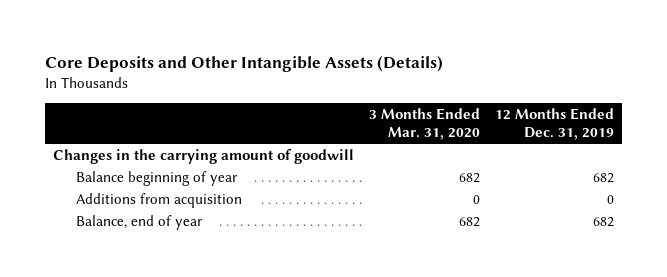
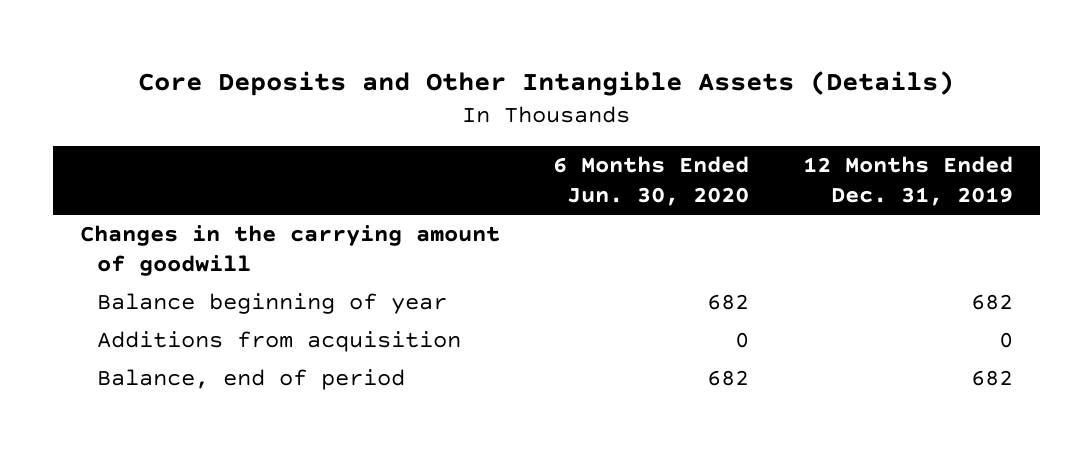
[369,108,481,140] 3 Months Ended Mar. 31, 2020 -> none
none -> [553,156,750,207] 6 Months Ended Jun. 30, 2020
[76,214,204,230] Balance, end of year -> [96,368,405,390] Balance, end of period

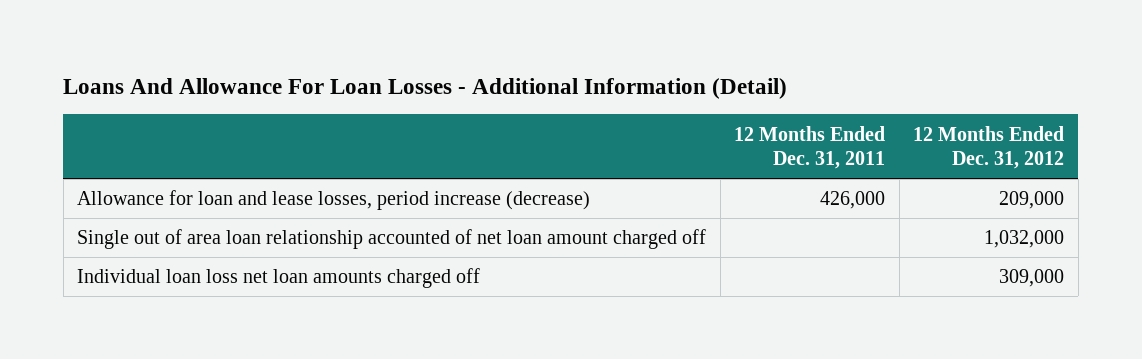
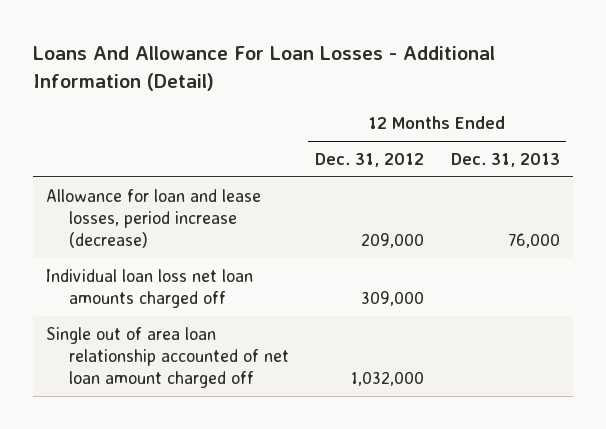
[734,125,886,170] 12 Months Ended Dec. 31, 2011 -> none
none -> [450,152,560,167] Dec. 31, 2013
[77,229,707,250] Single out of area loan relationship accounted of net loan amount charged off -> [46,326,289,389] Single out of area loan relationship accounted of net loan amount charged off

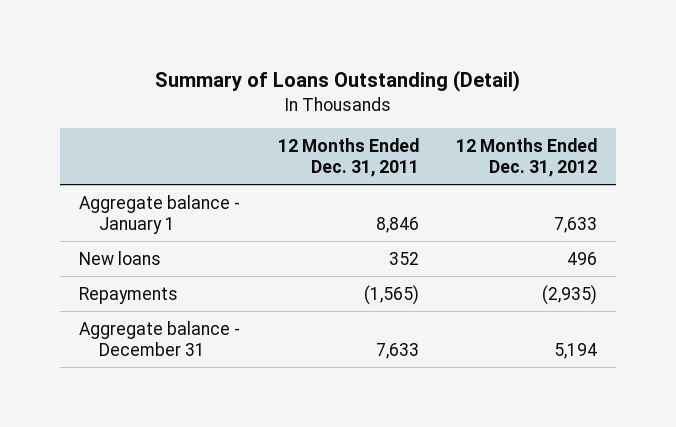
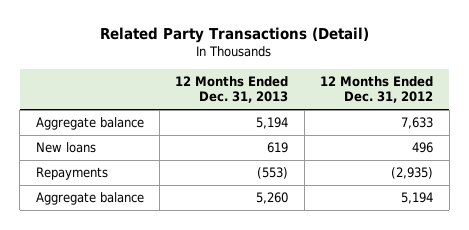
[155,70,521,93] Summary of Loans Outstanding (Detail) -> [100,27,370,44] Related Party Transactions (Detail)
[277,137,419,178] 12 Months Ended Dec. 31, 2011 -> none
none -> [175,75,289,104] 12 Months Ended Dec. 31, 2013
[78,194,240,235] Aggregate balance - January 1 -> [35,117,144,131] Aggregate balance
[78,320,240,357] Aggregate balance - December 31 -> [35,192,144,206] Aggregate balance

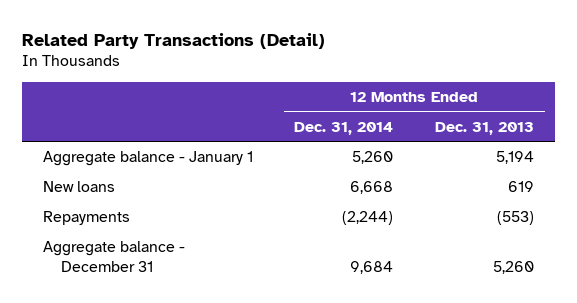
[320,75,434,104] 12 Months Ended Dec. 31, 2012 -> none
none -> [294,121,394,135] Dec. 31, 2014
[35,117,144,131] Aggregate balance -> [42,151,253,167] Aggregate balance - January 1
[35,192,144,206] Aggregate balance -> [42,241,185,272] Aggregate balance - December 31

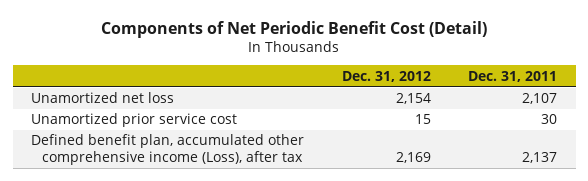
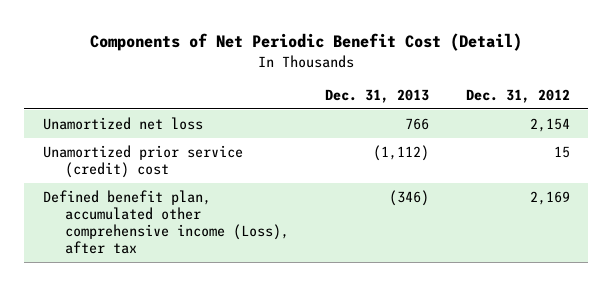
[467,70,557,82] Dec. 31, 2011 -> none
none -> [325,89,430,104] Dec. 31, 2013
[31,113,238,128] Unamortized prior service cost -> [42,144,243,179] Unamortized prior service (credit) cost

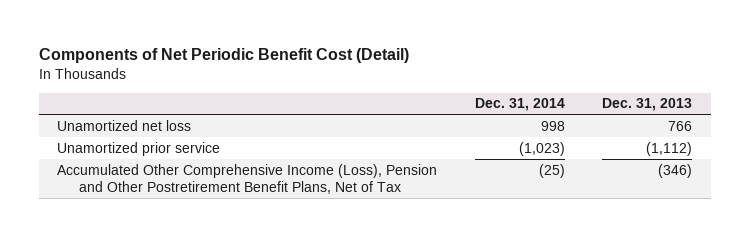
[465,89,570,104] Dec. 31, 2012 -> none
none -> [474,98,565,112] Dec. 31, 2014
[42,144,243,179] Unamortized prior service (credit) cost -> [57,141,221,156] Unamortized prior service
[42,189,290,255] Defined benefit plan, accumulated other comprehensive income (Loss), after tax -> [57,163,438,194] Accumulated Other Comprehensive Income (Loss), Pension and Other Postretirement Benefit Plans, Net of Tax

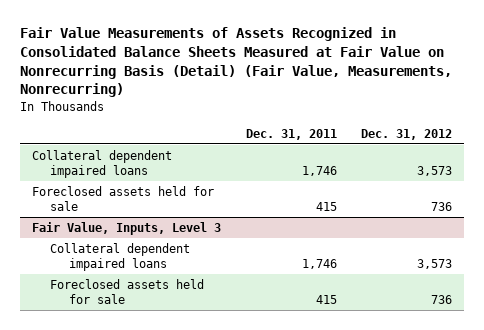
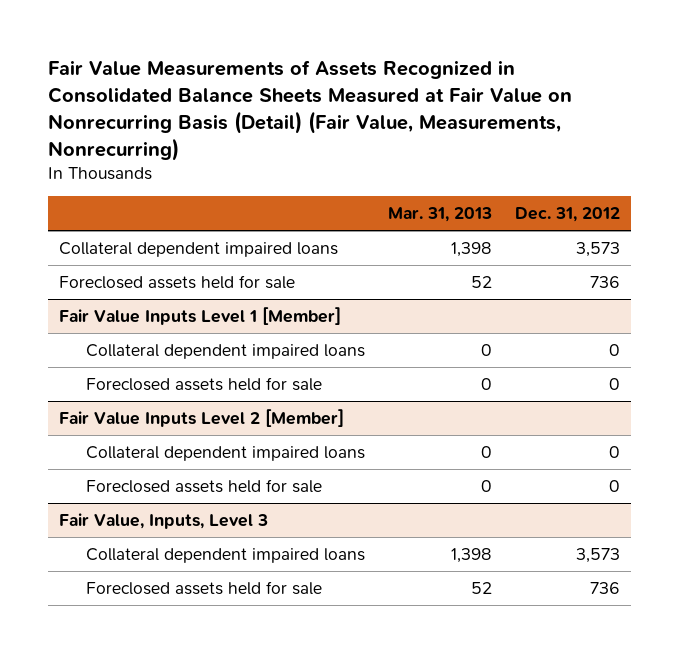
[245,128,337,140] Dec. 31, 2011 -> none
none -> [387,207,492,223] Mar. 31, 2013
none -> [59,306,342,325] Fair Value Inputs Level 1 [Member]
none -> [85,343,365,359] Collateral dependent impaired loans
none -> [85,376,322,391] Foreclosed assets held for sale
none -> [59,408,345,427] Fair Value Inputs Level 2 [Member]
none -> [85,445,365,461] Collateral dependent impaired loans
none -> [85,478,322,493] Foreclosed assets held for sale

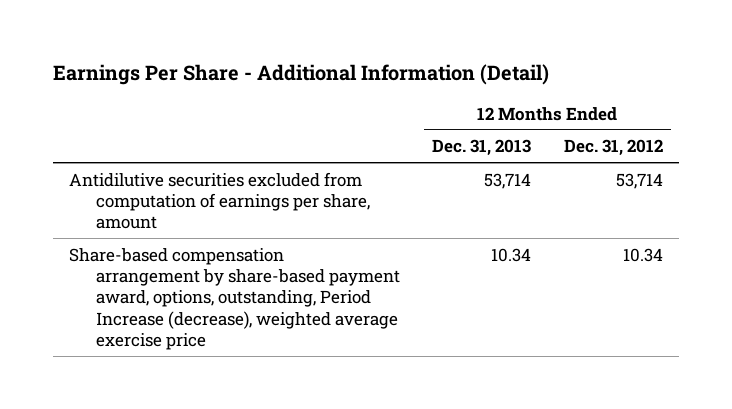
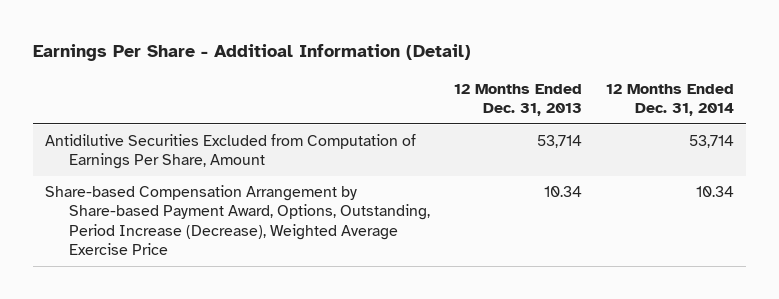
[53,63,550,85] Earnings Per Share - Additional Information (Detail) -> [32,44,471,62] Earnings Per Share - Additioal Information (Detail)
[563,139,663,157] Dec. 31, 2012 -> none
none -> [605,83,734,117] 12 Months Ended Dec. 31, 2014
[69,171,370,230] Antidilutive securities excluded from computation of earnings per share, amount -> [44,134,416,170] Antidilutive Securities Excluded from Computation of Earnings Per Share, Amount
[69,247,400,350] Share-based compensation arrangement by share-based payment award, options, outstanding, Period Increase (decrease), weighted average exercise price -> [44,185,430,256] Share-based Compensation Arrangement by Share-based Payment Award, Options, Outstanding, Period Increase (Decrease), Weighted Average Exercise Price

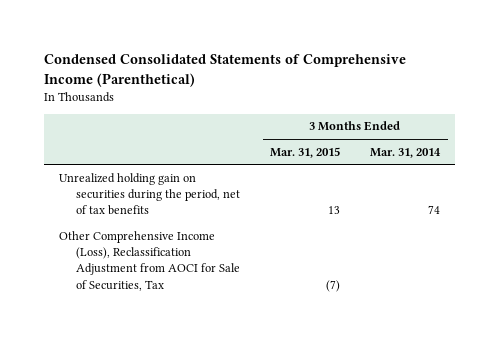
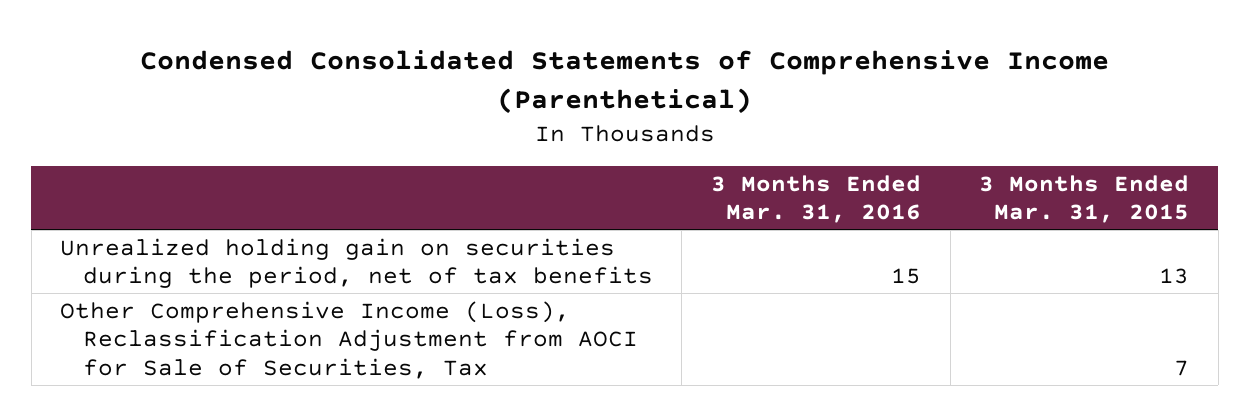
[370,147,442,158] Mar. 31, 2014 -> none
none -> [710,174,921,224] 3 Months Ended Mar. 31, 2016
[326,279,341,292] (7) -> [1174,359,1190,376] 7

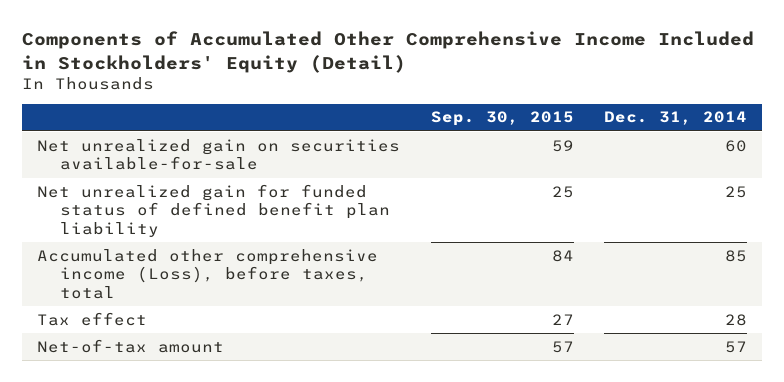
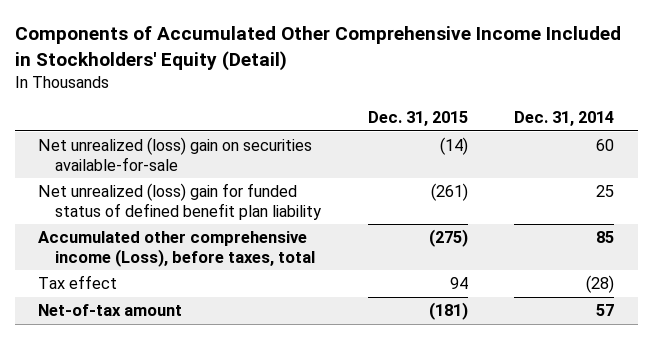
[430,111,574,127] Sep. 30, 2015 -> none
none -> [367,111,468,127] Dec. 31, 2015
[37,138,401,171] Net unrealized gain on securities available-for-sale -> [38,137,313,171] Net unrealized (loss) gain on securities available-for-sale
[37,183,391,237] Net unrealized gain for funded status of defined benefit plan liability -> [38,183,321,220] Net unrealized (loss) gain for funded status of defined benefit plan liability
[724,313,747,326] 28 -> [586,275,615,294] (28)

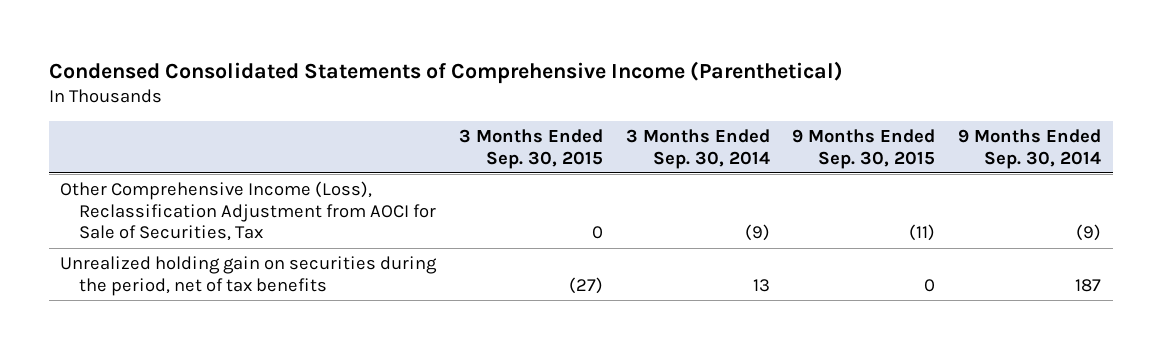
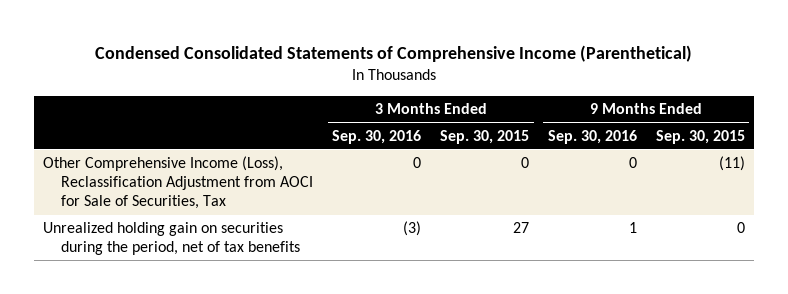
[625,128,770,169] 3 Months Ended Sep. 30, 2014 -> none
[958,128,1102,169] 9 Months Ended Sep. 30, 2014 -> none
none -> [332,129,422,144] Sep. 30, 2016
none -> [547,129,637,144] Sep. 30, 2016
[568,276,603,294] (27) -> [513,222,530,234] 27

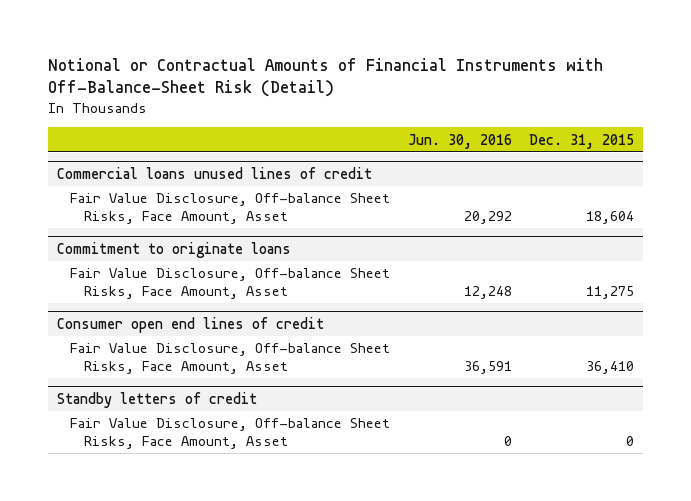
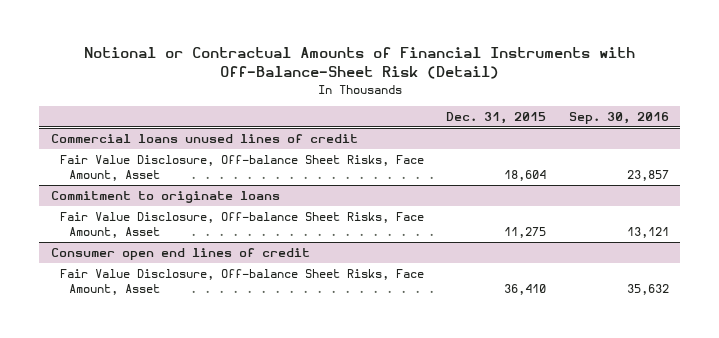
[407,133,512,149] Jun. 30, 2016 -> none
none -> [568,111,669,124] Sep. 30, 2016
[56,391,257,408] Standby letters of credit -> none
[70,418,391,449] Fair Value Disclosure, Off-balance Sheet Risks, Face Amount, Asset -> none

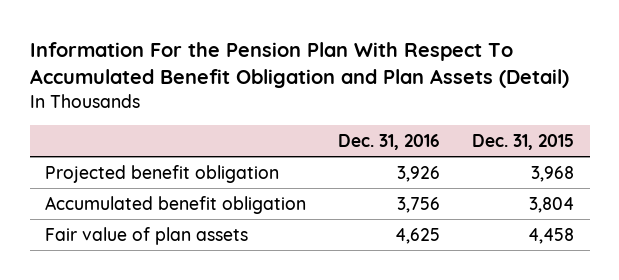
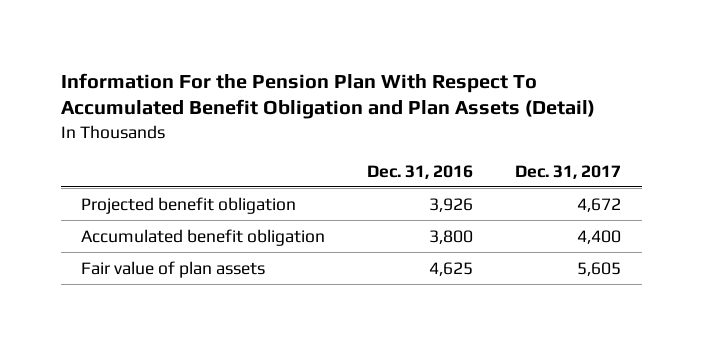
[471,134,574,151] Dec. 31, 2015 -> none
none -> [514,164,621,179] Dec. 31, 2017
[397,196,441,213] 3,756 -> [429,229,474,244] 3,800

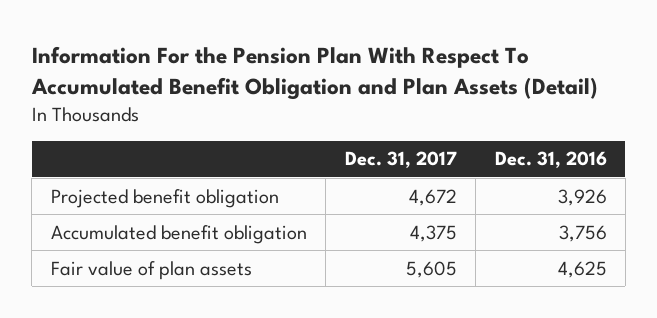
[429,229,474,244] 3,800 -> [558,224,607,242] 3,756
[576,229,621,244] 4,400 -> [409,224,457,242] 4,375

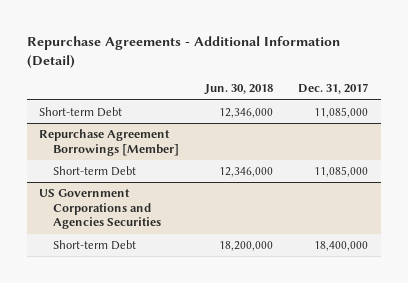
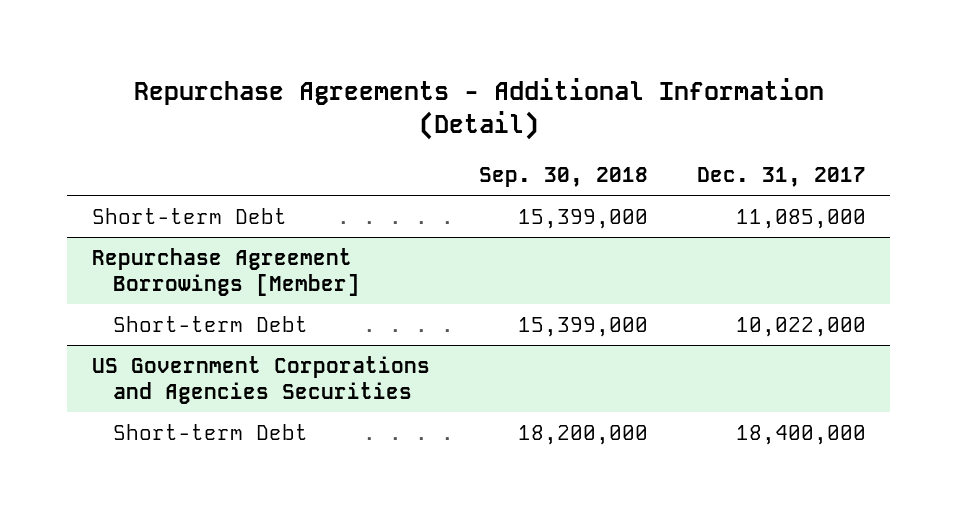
[203,84,273,96] Jun. 30, 2018 -> none
none -> [478,166,648,187] Sep. 30, 2018
[314,166,369,178] 11,085,000 -> [735,317,866,338] 10,022,000

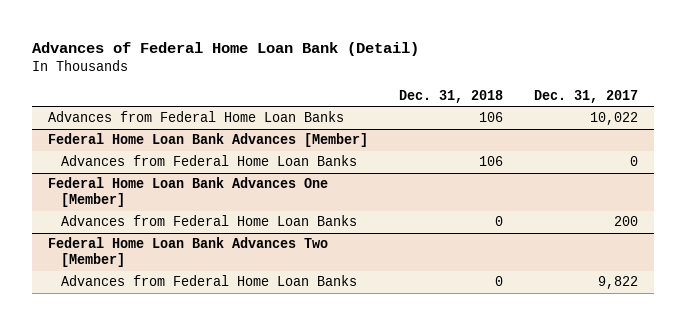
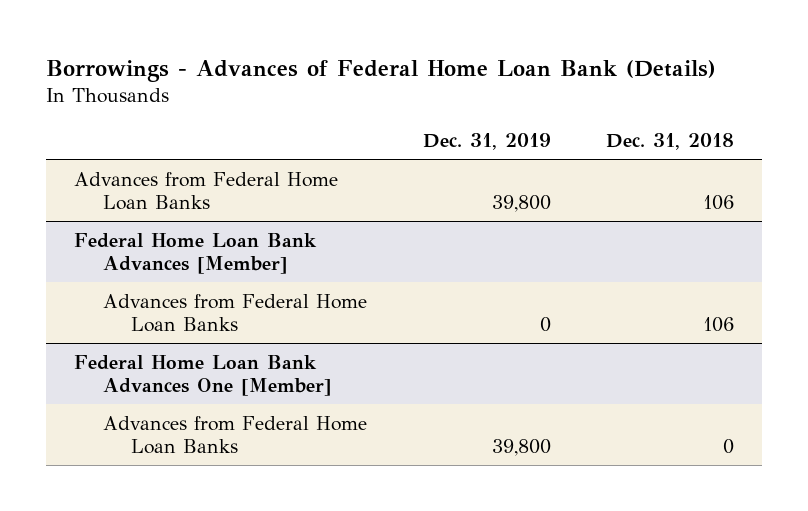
[32,42,420,57] Advances of Federal Home Loan Bank (Detail) -> [45,59,716,82] Borrowings - Advances of Federal Home Loan Bank (Details)
[534,89,639,103] Dec. 31, 2017 -> none
none -> [422,132,551,150] Dec. 31, 2019
[47,237,328,268] Federal Home Loan Bank Advances Two [Member] -> none
[60,275,357,287] Advances from Federal Home Loan Banks -> none

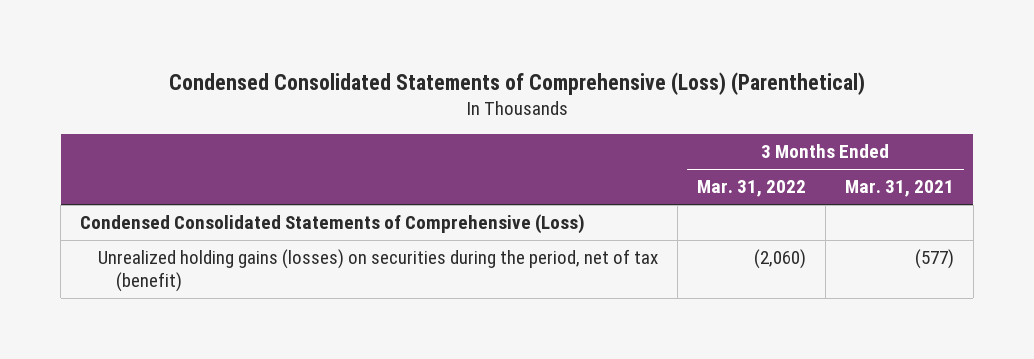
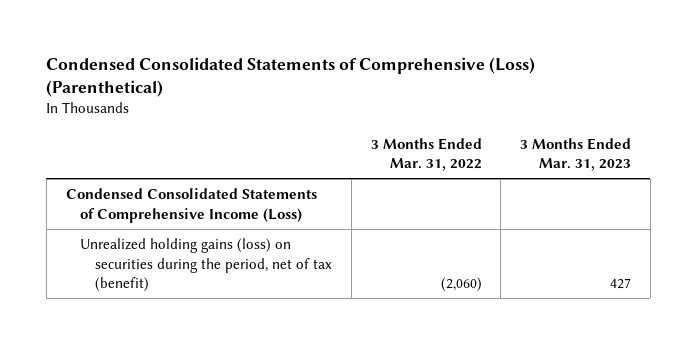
[844,180,954,198] Mar. 31, 2021 -> none
none -> [520,137,632,171] 3 Months Ended Mar. 31, 2023
[80,214,586,235] Condensed Consolidated Statements of Comprehensive (Loss) -> [65,188,317,223] Condensed Consolidated Statements of Comprehensive Income (Loss)
[97,249,658,292] Unrealized holding gains (losses) on securities during the period, net of tax (benefit) -> [80,238,333,292] Unrealized holding gains (loss) on securities during the period, net of tax (benefit)

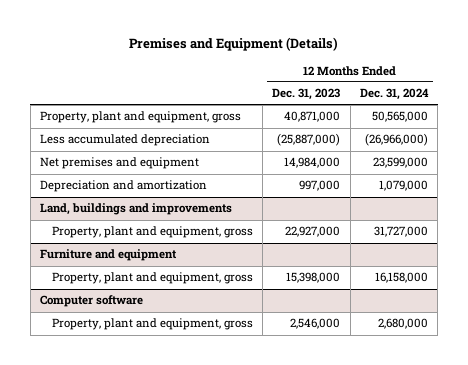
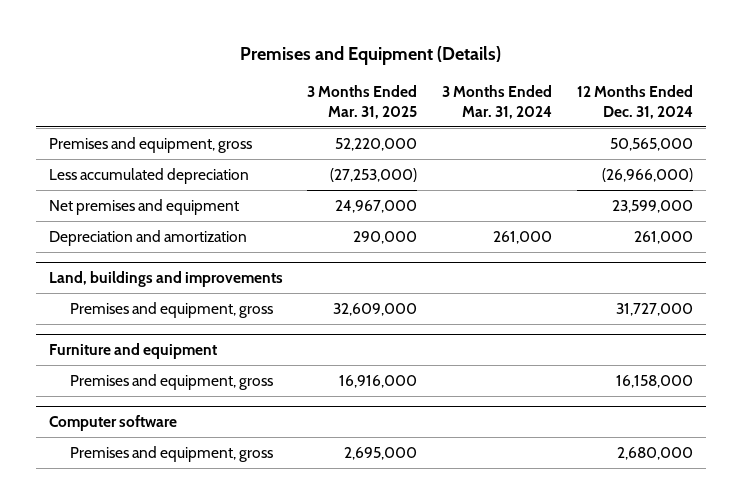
[272,88,341,101] Dec. 31, 2023 -> none
none -> [307,84,418,120] 3 Months Ended Mar. 31, 2025
none -> [442,84,553,120] 3 Months Ended Mar. 31, 2024
[40,111,242,124] Property, plant and equipment, gross -> [48,136,252,153] Premises and equipment, gross
[378,180,428,192] 1,079,000 -> [634,230,694,244] 261,000
[51,226,253,239] Property, plant and equipment, gross -> [70,301,274,318] Premises and equipment, gross
[51,272,253,285] Property, plant and equipment, gross -> [70,373,274,390] Premises and equipment, gross
[51,318,253,331] Property, plant and equipment, gross -> [70,445,274,462] Premises and equipment, gross

